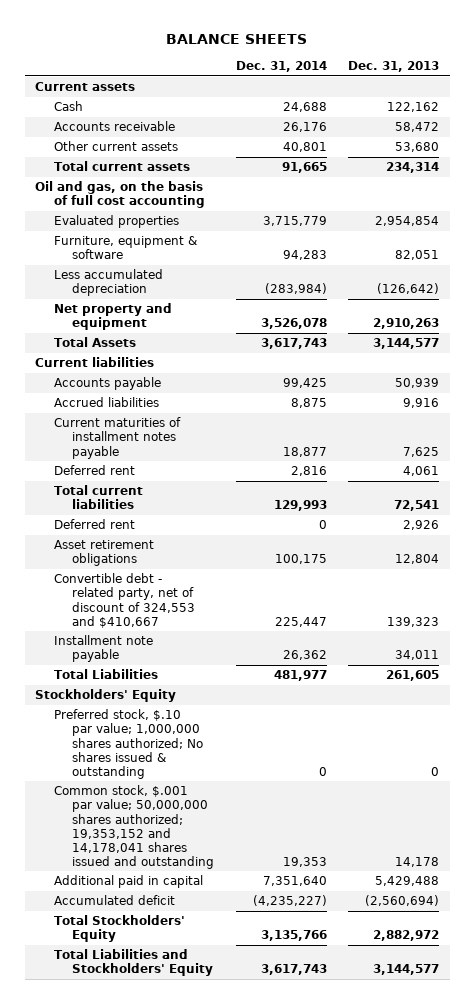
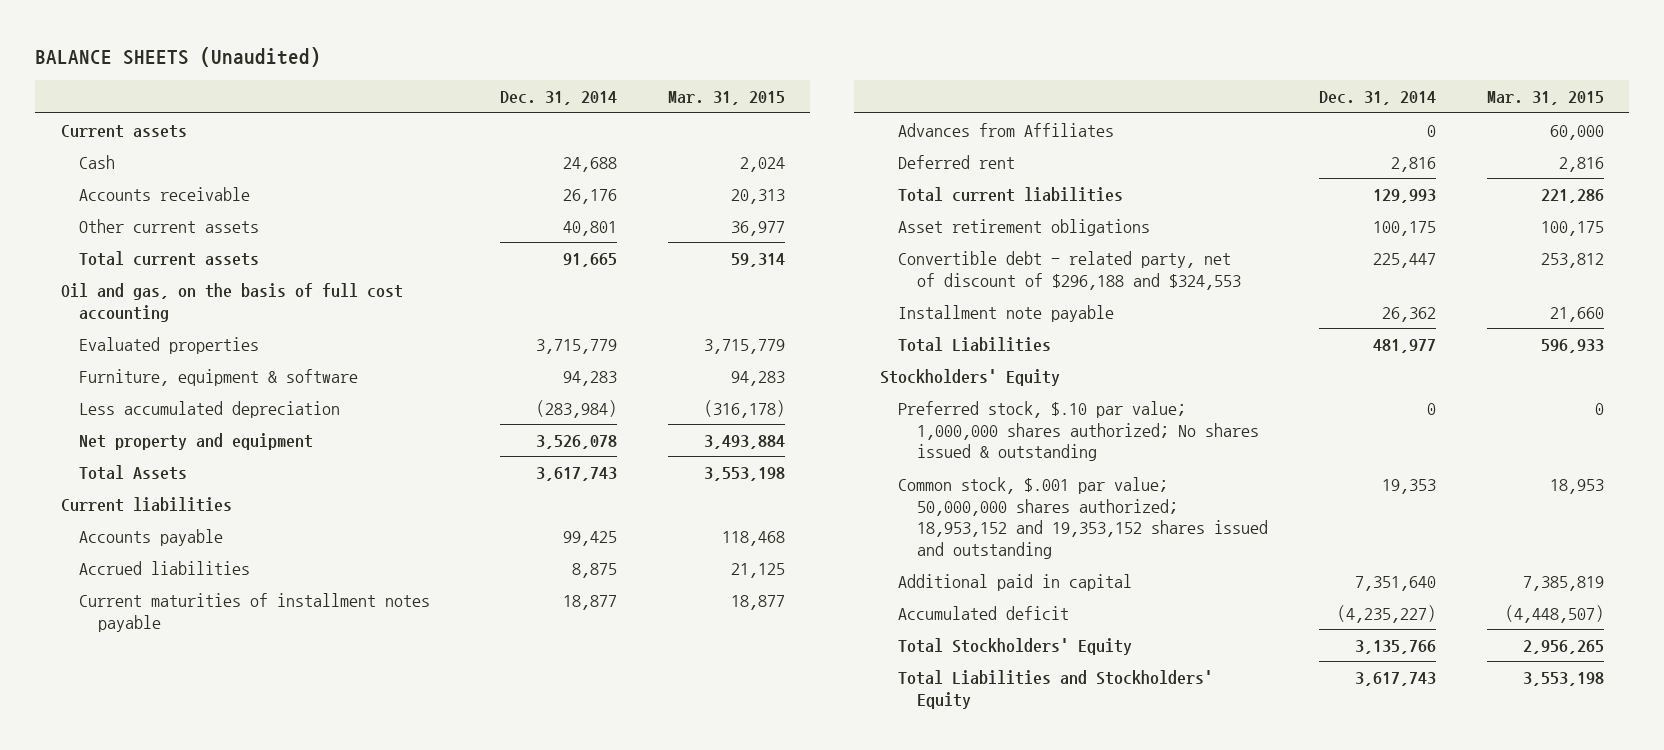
[166,33,308,44] BALANCE SHEETS -> [35,46,322,67] BALANCE SHEETS (Unaudited)
[348,61,440,73] Dec. 31, 2013 -> none
none -> [667,91,785,106] Mar. 31, 2015
none -> [898,122,1115,137] Advances from Affiliates
[53,519,135,530] Deferred rent -> none
[53,573,196,628] Convertible debt - related party, net of discount of 324,553 and $410,667 -> [898,250,1241,290] Convertible debt - related party, net of discount of $296,188 and $324,553
[53,785,215,869] Common stock, $.001 par value; 50,000,000 shares authorized; 19,353,152 and 14,178,041 shares issued and outstanding -> [898,476,1268,559] Common stock, $.001 par value; 50,000,000 shares authorized; 18,953,152 and 19,353,152 shares issued and outstanding

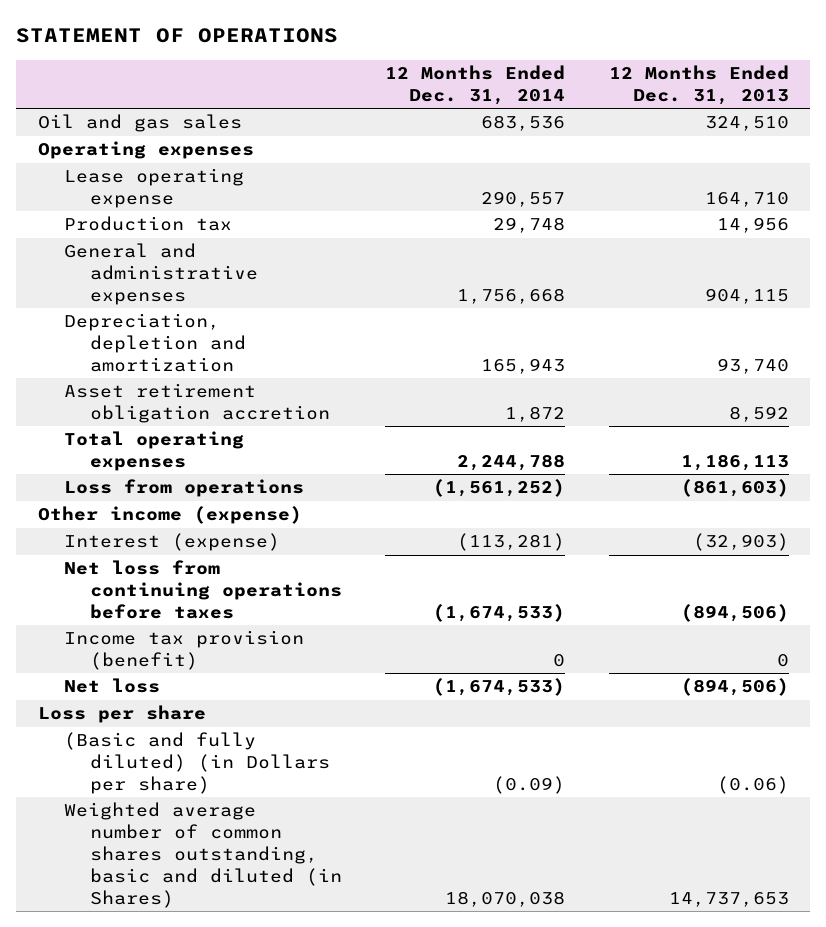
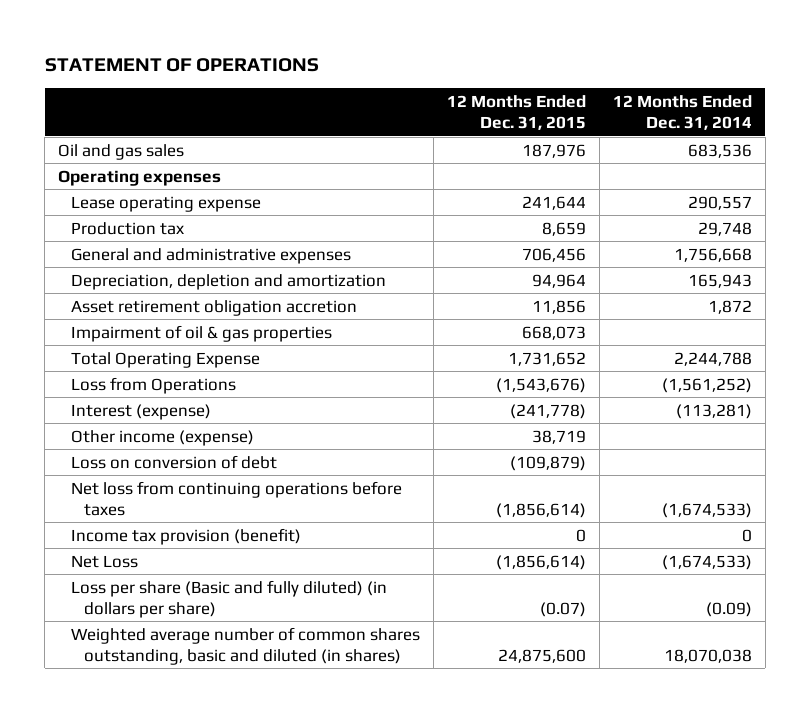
[608,64,789,105] 12 Months Ended Dec. 31, 2013 -> none
none -> [446,95,586,131] 12 Months Ended Dec. 31, 2015
none -> [70,324,332,342] Impairment of oil & gas properties
[63,431,244,472] Total operating expenses -> [70,351,260,368] Total Operating Expense
[63,479,304,498] Loss from operations -> [70,376,236,394] Loss from Operations
[37,506,302,525] Other income (expense) -> [70,429,254,446] Other income (expense)
none -> [70,454,277,469] Loss on conversion of debt
[37,705,206,724] Loss per share -> none
[63,678,160,694] Net loss -> [70,554,138,568] Net Loss
[63,732,330,795] (Basic and fully diluted) (in Dollars per share) -> [70,579,387,618] Loss per share (Basic and fully diluted) (in dollars per share)
[63,802,342,908] Weighted average number of common shares outstanding, basic and diluted (in Shares) -> [70,626,420,665] Weighted average number of common shares outstanding, basic and diluted (in shares)

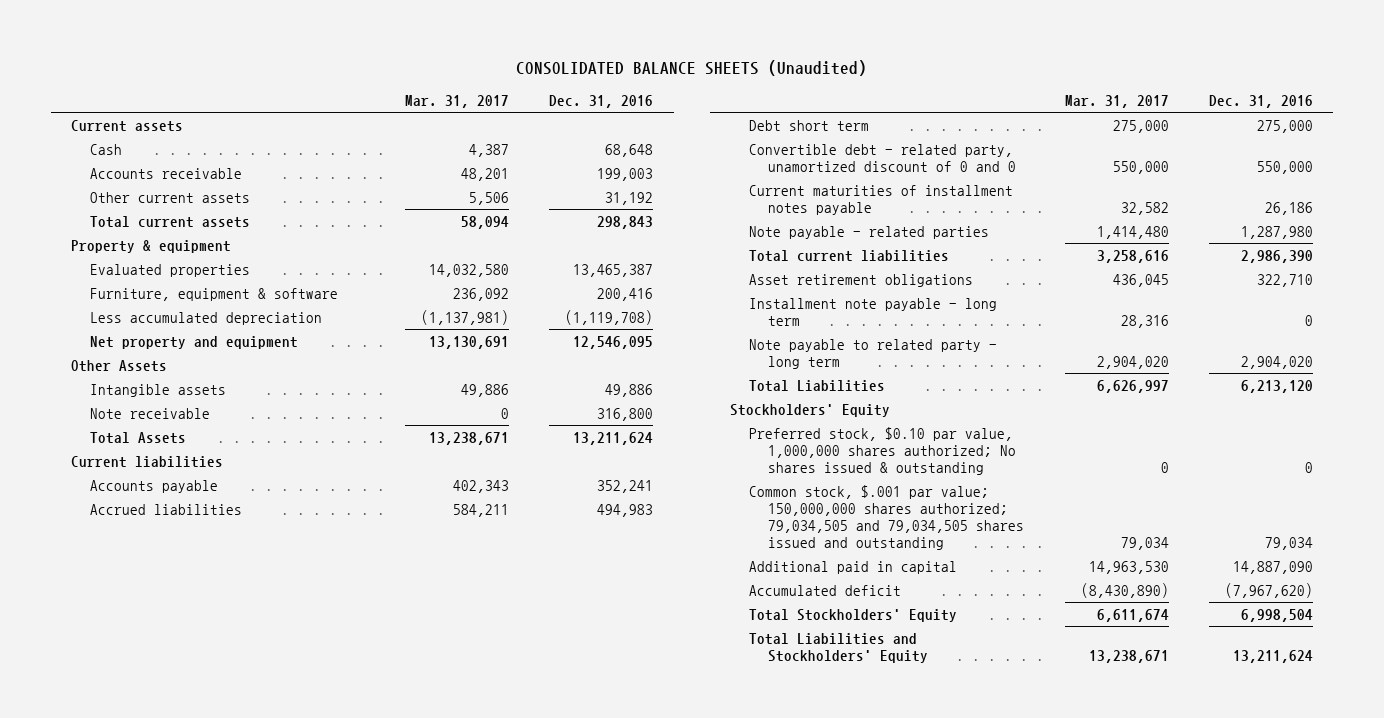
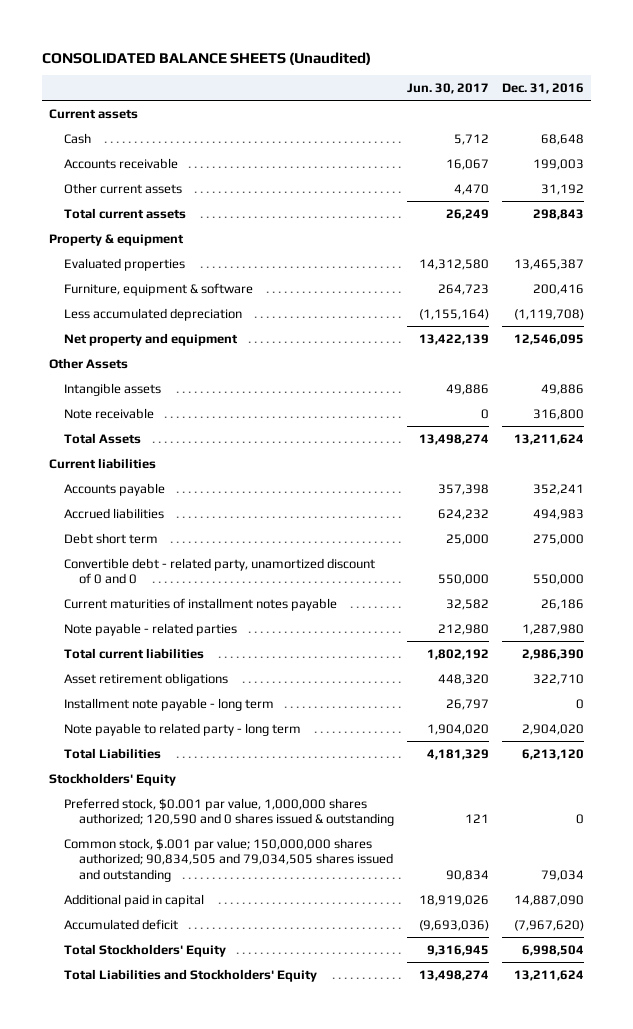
[405,94,510,108] Mar. 31, 2017 -> none
none -> [407,83,490,95] Jun. 30, 2017
[749,426,1017,475] Preferred stock, $0.10 par value, 1,000,000 shares authorized; No shares issued & outstanding -> [63,797,395,827] Preferred stock, $0.001 par value, 1,000,000 shares authorized; 120,590 and 0 shares issued & outstanding
[749,484,1025,550] Common stock, $.001 par value; 150,000,000 shares authorized; 79,034,505 and 79,034,505 shares issued and outstanding -> [63,837,394,883] Common stock, $.001 par value; 150,000,000 shares authorized; 90,834,505 and 79,034,505 shares issued and outstanding

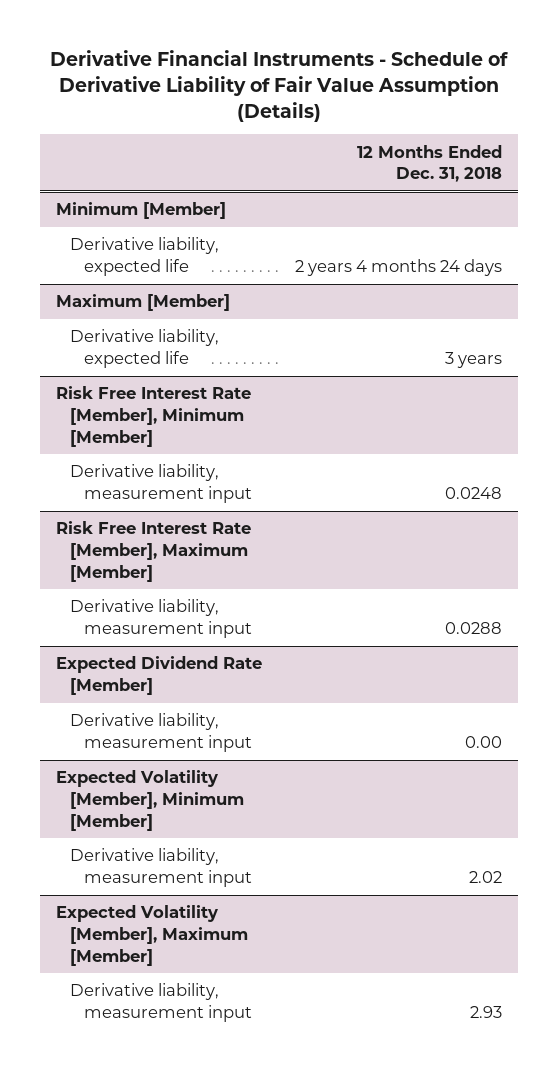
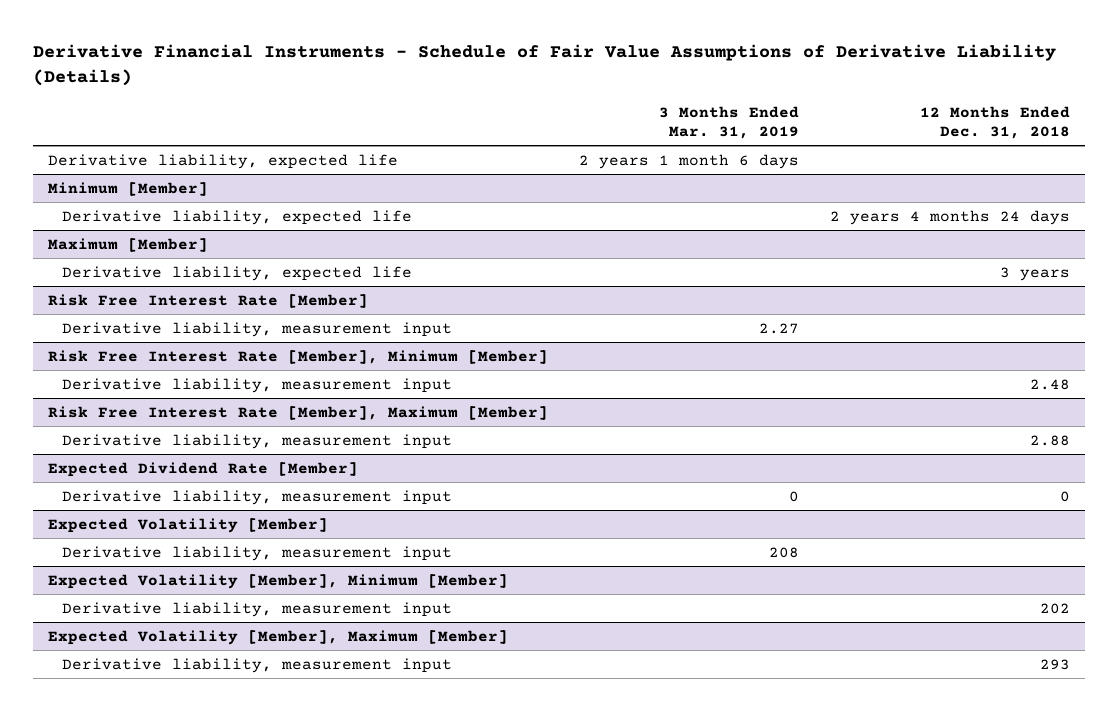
[50,49,509,122] Derivative Financial Instruments - Schedule of Derivative Liability of Fair Value Assumption (Details) -> [32,44,1056,87] Derivative Financial Instruments - Schedule of Fair Value Assumptions of Derivative Liability (Details)
none -> [658,105,799,139] 3 Months Ended Mar. 31, 2019
none -> [48,153,399,169] Derivative liability, expected life
none -> [48,293,369,308] Risk Free Interest Rate [Member]
none -> [61,321,452,337] Derivative liability, measurement input
[444,486,502,499] 0.0248 -> [1029,378,1070,390] 2.48
[444,621,502,634] 0.0288 -> [1029,434,1070,446] 2.88
[464,735,502,748] 0.00 -> [1059,490,1070,502] 0
none -> [48,517,329,533] Expected Volatility [Member]
none -> [61,545,452,561] Derivative liability, measurement input
[468,870,502,883] 2.02 -> [1039,602,1070,614] 202
[469,1005,502,1018] 2.93 -> [1039,658,1070,670] 293

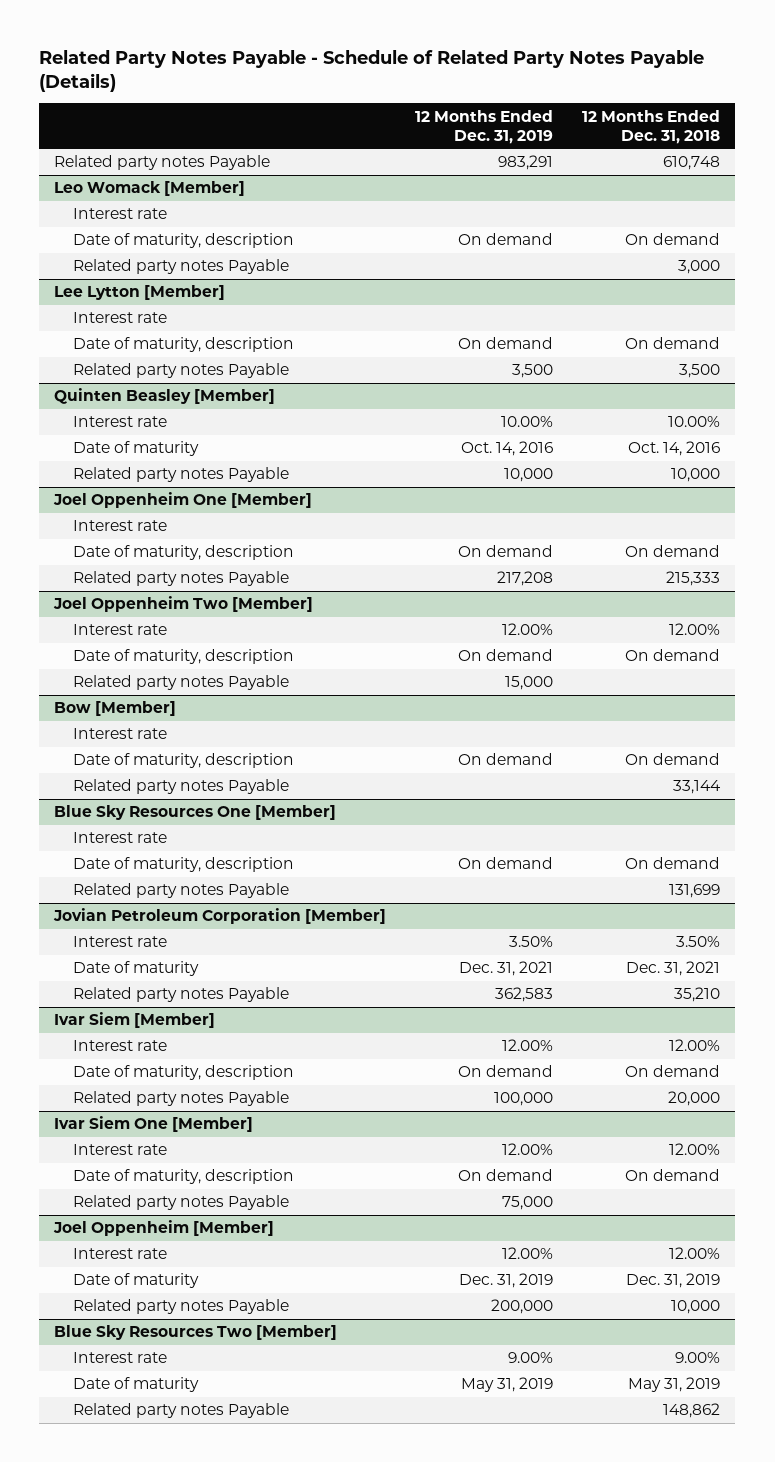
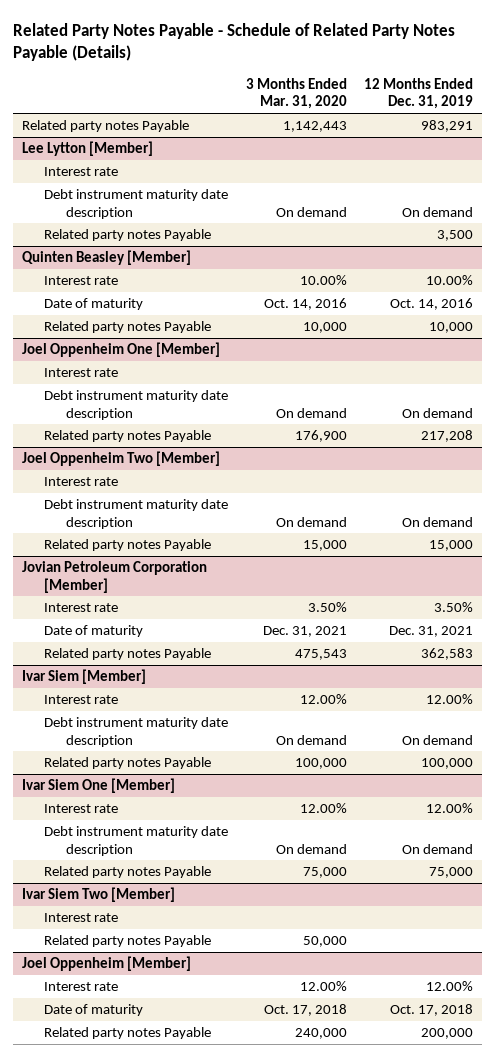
[582,109,721,144] 12 Months Ended Dec. 31, 2018 -> none
none -> [245,77,347,110] 3 Months Ended Mar. 31, 2020
[54,181,246,197] Leo Womack [Member] -> none
[72,208,167,220] Interest rate -> none
[72,233,294,249] Date of maturity, description -> none
[72,259,289,275] Related party notes Payable -> none
[72,337,294,353] Date of maturity, description -> [44,189,229,219] Debt instrument maturity date description
[72,545,294,561] Date of maturity, description -> [44,390,229,420] Debt instrument maturity date description
[72,624,167,636] Interest rate -> none
[72,649,294,665] Date of maturity, description -> none
[54,701,177,717] Bow [Member] -> none
[72,779,289,795] Related party notes Payable -> none
[54,805,337,821] Blue Sky Resources One [Member] -> none
[72,832,167,844] Interest rate -> none
[72,857,294,873] Date of maturity, description -> none
[72,883,289,899] Related party notes Payable -> none
[72,753,294,769] Date of maturity, description -> [44,499,229,529] Debt instrument maturity date description
[72,675,289,691] Related party notes Payable -> [44,539,212,552] Related party notes Payable
[72,1065,294,1081] Date of maturity, description -> [44,717,229,747] Debt instrument maturity date description
[72,1169,294,1185] Date of maturity, description -> [44,826,229,856] Debt instrument maturity date description
none -> [21,887,175,903] Ivar Siem Two [Member]
none -> [44,913,119,923] Interest rate
none -> [44,935,212,948] Related party notes Payable
[459,1273,554,1289] Dec. 31, 2019 -> [390,1004,474,1017] Oct. 17, 2018
[54,1325,338,1341] Blue Sky Resources Two [Member] -> none
[72,1352,167,1364] Interest rate -> none
[72,1377,199,1393] Date of maturity -> none
[72,1403,289,1419] Related party notes Payable -> none

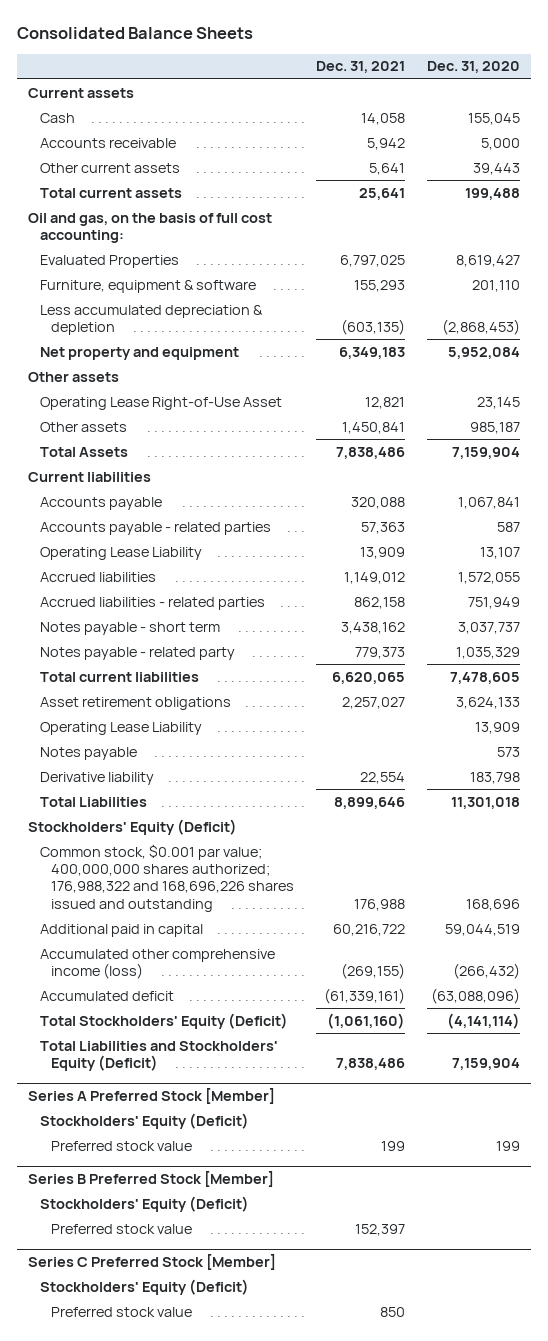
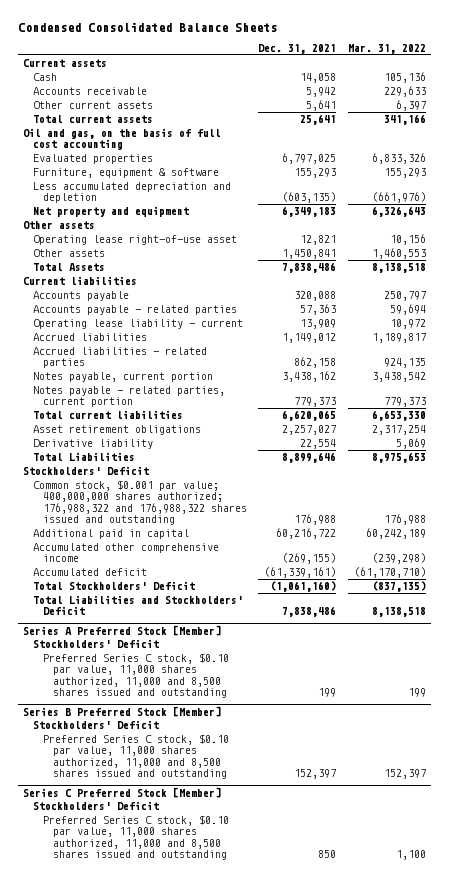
[16,27,253,40] Consolidated Balance Sheets -> [17,21,277,32] Condensed Consolidated Balance Sheets
[427,61,521,74] Dec. 31, 2020 -> none
none -> [347,43,426,54] Mar. 31, 2022
[27,212,272,243] Oil and gas, on the basis of full cost accounting: -> [23,128,222,151] Oil and gas, on the basis of full cost accounting
[39,254,179,268] Evaluated Properties -> [33,154,154,165] Evaluated properties
[39,304,263,335] Less accumulated depreciation & depletion -> [33,182,232,204] Less accumulated depreciation and depletion
[39,396,282,410] Operating Lease Right-of-Use Asset -> [33,235,238,246] Operating lease right-of-use asset
[39,546,202,560] Operating Lease Liability -> [33,319,244,330] Operating lease liability - current
[39,621,220,635] Notes payable - short term -> [33,372,214,383] Notes payable, current portion
[39,646,235,660] Notes payable - related party -> [33,386,226,408] Notes payable - related parties, current portion
[39,721,202,735] Operating Lease Liability -> none
[39,746,137,760] Notes payable -> none
[27,818,237,835] Stockholders' Equity (Deficit) -> [23,466,150,476] Stockholders' Deficit
[39,843,295,912] Common stock, $0.001 par value; 400,000,000 shares authorized; 176,988,322 and 168,696,226 shares issued and outstanding -> [33,480,247,526] Common stock, $0.001 par value; 400,000,000 shares authorized; 176,988,322 and 176,988,322 shares issued and outstanding
[39,948,275,979] Accumulated other comprehensive income (loss) -> [33,543,220,563] Accumulated other comprehensive income
[39,1012,288,1029] Total Stockholders' Equity (Deficit) -> [33,581,196,591] Total Stockholders' Deficit
[39,1040,278,1071] Total Liabilities and Stockholders' Equity (Deficit) -> [33,595,244,616] Total Liabilities and Stockholders' Deficit
[39,1112,249,1129] Stockholders' Equity (Deficit) -> [33,639,160,649] Stockholders' Deficit
[51,1140,193,1151] Preferred stock value -> [42,653,229,699] Preferred Series C stock, $0.10 par value, 11,000 shares authorized, 11,000 and 8,500 shares issued and outstanding
[39,1195,249,1212] Stockholders' Equity (Deficit) -> [33,720,160,730] Stockholders' Deficit
[51,1223,193,1234] Preferred stock value -> [42,734,229,780] Preferred Series C stock, $0.10 par value, 11,000 shares authorized, 11,000 and 8,500 shares issued and outstanding
[39,1278,249,1295] Stockholders' Equity (Deficit) -> [33,801,160,811] Stockholders' Deficit
[51,1306,193,1317] Preferred stock value -> [42,815,229,861] Preferred Series C stock, $0.10 par value, 11,000 shares authorized, 11,000 and 8,500 shares issued and outstanding

